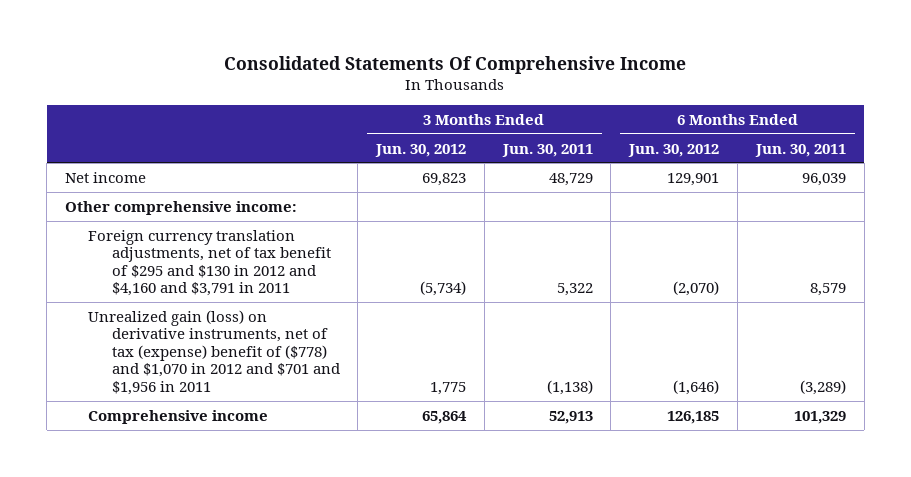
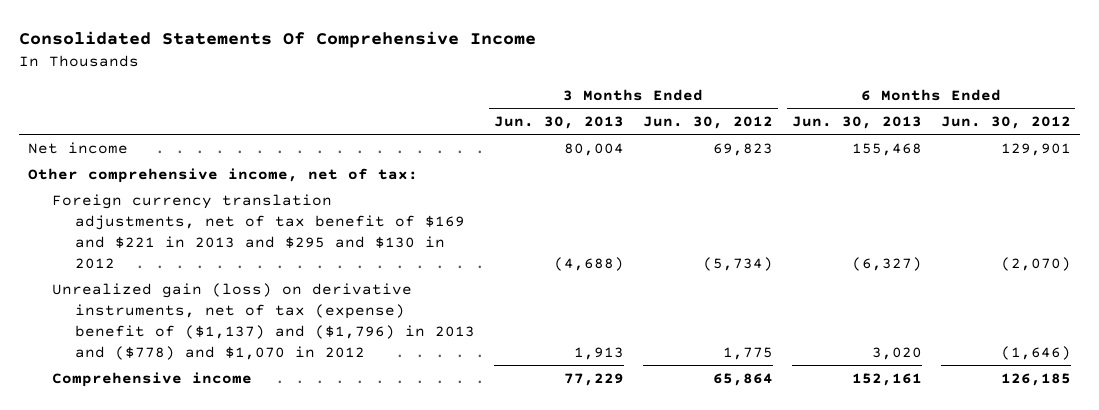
[501,143,593,157] Jun. 30, 2011 -> none
[754,143,846,157] Jun. 30, 2011 -> none
none -> [494,116,625,130] Jun. 30, 2013
none -> [791,116,922,130] Jun. 30, 2013
[64,200,297,215] Other comprehensive income: -> [28,167,419,183] Other comprehensive income, net of tax:
[88,229,331,297] Foreign currency translation adjustments, net of tax benefit of $295 and $130 in 2012 and $4,160 and $3,791 in 2011 -> [51,193,466,269] Foreign currency translation adjustments, net of tax benefit of $169 and $221 in 2013 and $295 and $130 in 2012
[88,309,340,396] Unrealized gain (loss) on derivative instruments, net of tax (expense) benefit of ($778) and $1,070 in 2012 and $701 and $1,956 in 2011 -> [51,282,476,360] Unrealized gain (loss) on derivative instruments, net of tax (expense) benefit of ($1,137) and ($1,796) in 2013 and ($778) and $1,070 in 2012

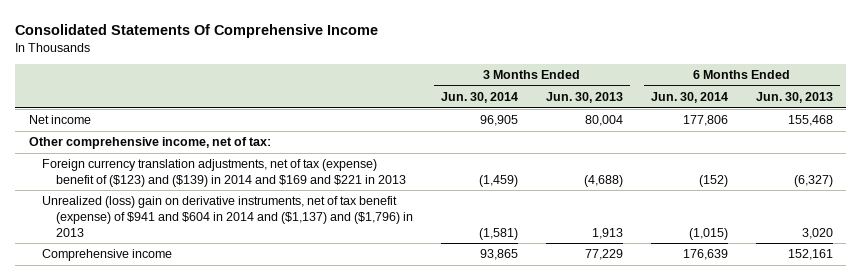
[642,116,773,130] Jun. 30, 2012 -> none
[940,116,1071,130] Jun. 30, 2012 -> none
none -> [440,92,518,104] Jun. 30, 2014
none -> [650,92,728,104] Jun. 30, 2014
[51,193,466,269] Foreign currency translation adjustments, net of tax benefit of $169 and $221 in 2013 and $295 and $130 in 2012 -> [42,159,406,187] Foreign currency translation adjustments, net of tax (expense) benefit of ($123) and ($139) in 2014 and $169 and $221 in 2013
[51,282,476,360] Unrealized gain (loss) on derivative instruments, net of tax (expense) benefit of ($1,137) and ($1,796) in 2013 and ($778) and $1,070 in 2012 -> [42,196,413,237] Unrealized (loss) gain on derivative instruments, net of tax benefit (expense) of $941 and $604 in 2014 and ($1,137) and ($1,796) in 2013

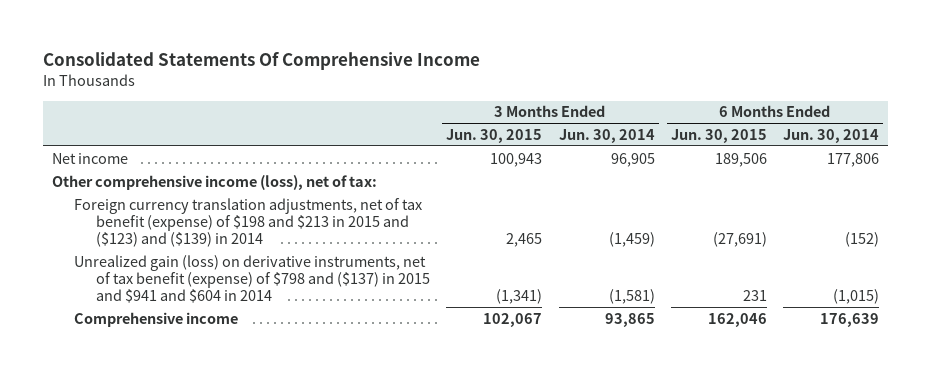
[545,92,623,104] Jun. 30, 2013 -> none
[755,92,833,104] Jun. 30, 2013 -> none
none -> [446,129,543,144] Jun. 30, 2015
none -> [670,129,767,144] Jun. 30, 2015
[28,137,271,150] Other comprehensive income, net of tax: -> [51,174,377,190] Other comprehensive income (loss), net of tax:
[42,159,406,187] Foreign currency translation adjustments, net of tax (expense) benefit of ($123) and ($139) in 2014 and $169 and $221 in 2013 -> [73,197,422,248] Foreign currency translation adjustments, net of tax benefit (expense) of $198 and $213 in 2015 and ($123) and ($139) in 2014
[42,196,413,237] Unrealized (loss) gain on derivative instruments, net of tax benefit (expense) of $941 and $604 in 2014 and ($1,137) and ($1,796) in 2013 -> [73,254,430,304] Unrealized gain (loss) on derivative instruments, net of tax benefit (expense) of $798 and ($137) in 2015 and $941 and $604 in 2014

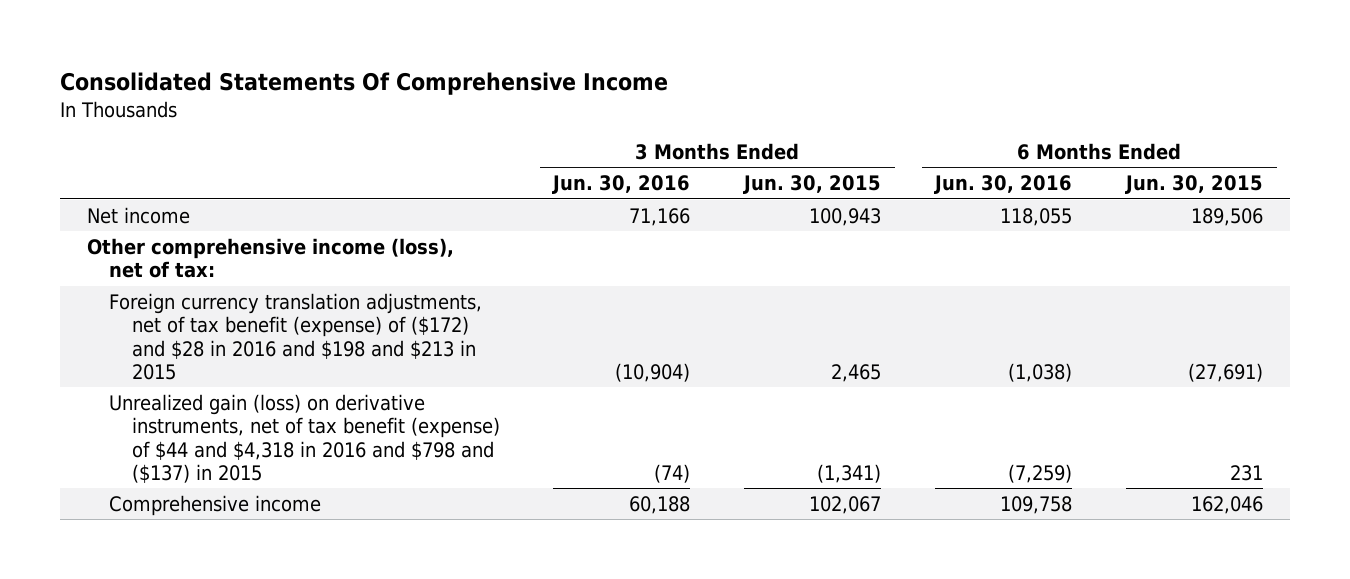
[558,129,655,144] Jun. 30, 2014 -> none
[783,129,880,144] Jun. 30, 2014 -> none
none -> [552,175,691,195] Jun. 30, 2016
none -> [934,175,1073,195] Jun. 30, 2016
[73,197,422,248] Foreign currency translation adjustments, net of tax benefit (expense) of $198 and $213 in 2015 and ($123) and ($139) in 2014 -> [109,292,483,380] Foreign currency translation adjustments, net of tax benefit (expense) of ($172) and $28 in 2016 and $198 and $213 in 2015
[73,254,430,304] Unrealized gain (loss) on derivative instruments, net of tax benefit (expense) of $798 and ($137) in 2015 and $941 and $604 in 2014 -> [109,393,500,483] Unrealized gain (loss) on derivative instruments, net of tax benefit (expense) of $44 and $4,318 in 2016 and $798 and ($137) in 2015

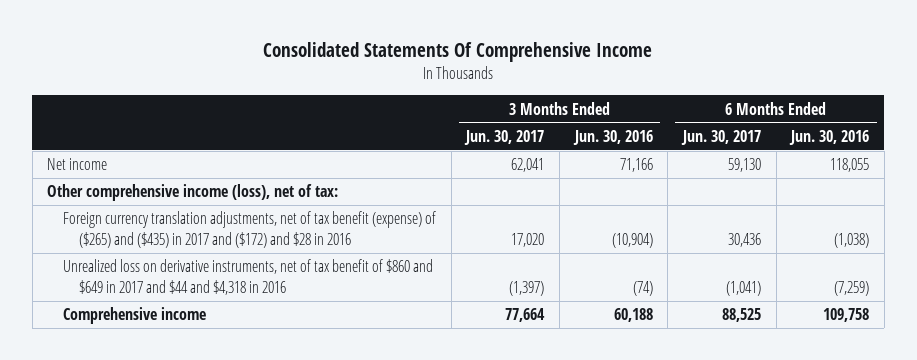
[743,175,882,195] Jun. 30, 2015 -> none
[1125,175,1264,195] Jun. 30, 2015 -> none
none -> [464,130,545,146] Jun. 30, 2017
none -> [680,130,761,146] Jun. 30, 2017
[109,292,483,380] Foreign currency translation adjustments, net of tax benefit (expense) of ($172) and $28 in 2016 and $198 and $213 in 2015 -> [63,211,437,249] Foreign currency translation adjustments, net of tax benefit (expense) of ($265) and ($435) in 2017 and ($172) and $28 in 2016
[109,393,500,483] Unrealized gain (loss) on derivative instruments, net of tax benefit (expense) of $44 and $4,318 in 2016 and $798 and ($137) in 2015 -> [63,259,434,296] Unrealized loss on derivative instruments, net of tax benefit of $860 and $649 in 2017 and $44 and $4,318 in 2016

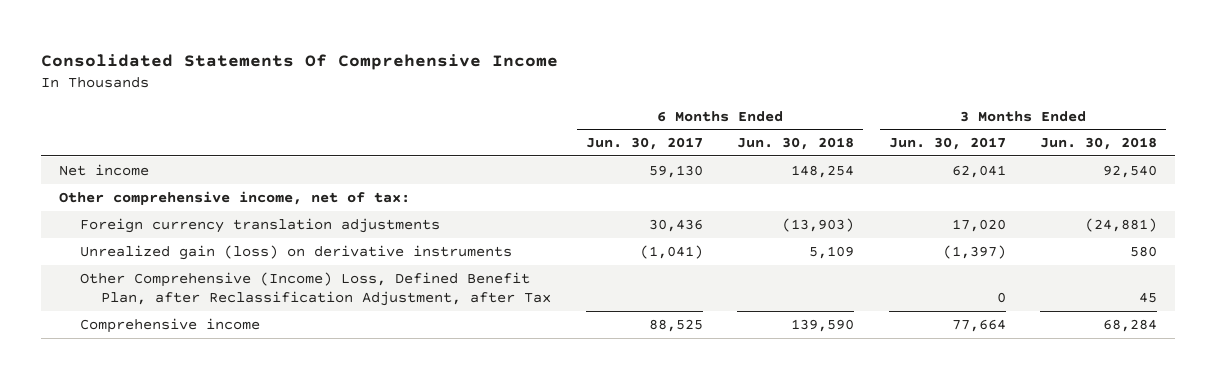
[572,130,653,146] Jun. 30, 2016 -> none
[789,130,870,146] Jun. 30, 2016 -> none
none -> [737,137,855,151] Jun. 30, 2018
none -> [1040,137,1158,151] Jun. 30, 2018
[47,184,339,202] Other comprehensive income (loss), net of tax: -> [58,190,410,205] Other comprehensive income, net of tax:
[63,211,437,249] Foreign currency translation adjustments, net of tax benefit (expense) of ($265) and ($435) in 2017 and ($172) and $28 in 2016 -> [79,217,440,233] Foreign currency translation adjustments
[63,259,434,296] Unrealized loss on derivative instruments, net of tax benefit of $860 and $649 in 2017 and $44 and $4,318 in 2016 -> [79,244,512,260] Unrealized gain (loss) on derivative instruments
none -> [79,271,551,307] Other Comprehensive (Income) Loss, Defined Benefit Plan, after Reclassification Adjustment, after Tax

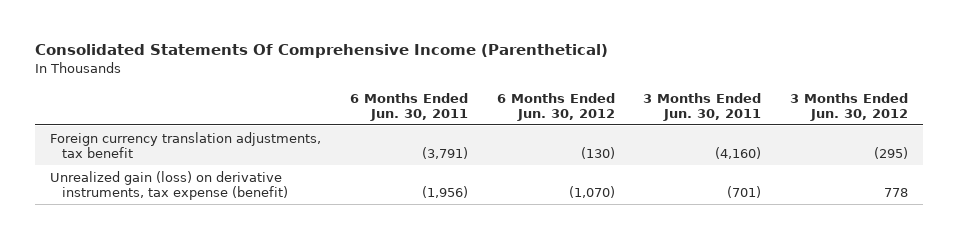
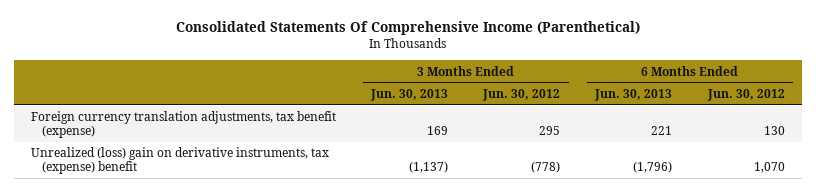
[349,92,468,121] 6 Months Ended Jun. 30, 2011 -> none
[643,92,762,121] 3 Months Ended Jun. 30, 2011 -> none
none -> [370,89,449,102] Jun. 30, 2013
none -> [594,89,673,102] Jun. 30, 2013
[49,131,321,158] Foreign currency translation adjustments, tax benefit -> [31,111,337,139] Foreign currency translation adjustments, tax benefit (expense)
[580,146,615,159] (130) -> [763,126,785,136] 130
[874,146,909,159] (295) -> [539,126,561,136] 295
[49,170,289,200] Unrealized gain (loss) on derivative instruments, tax expense (benefit) -> [31,147,330,175] Unrealized (loss) gain on derivative instruments, tax (expense) benefit
[568,185,615,198] (1,070) -> [753,162,785,174] 1,070
[884,187,909,197] 778 -> [531,161,561,174] (778)

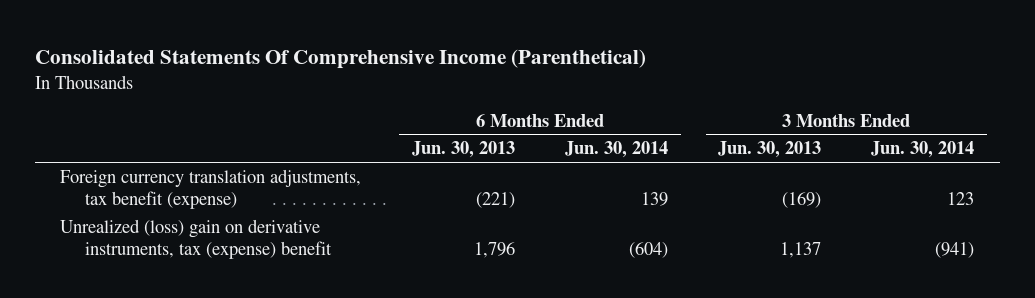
[482,89,561,102] Jun. 30, 2012 -> none
[706,89,785,102] Jun. 30, 2012 -> none
none -> [564,141,668,159] Jun. 30, 2014
none -> [871,141,975,159] Jun. 30, 2014
[427,126,449,136] 169 -> [782,191,822,208] (169)
[651,126,673,136] 221 -> [475,191,515,208] (221)
[409,161,449,174] (1,137) -> [780,241,822,258] 1,137
[633,161,673,174] (1,796) -> [473,241,515,258] 1,796

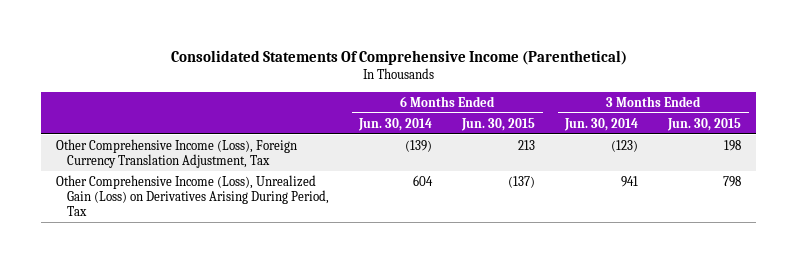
[411,141,515,159] Jun. 30, 2013 -> none
[718,141,822,159] Jun. 30, 2013 -> none
none -> [461,117,536,131] Jun. 30, 2015
none -> [667,117,742,131] Jun. 30, 2015
[60,168,362,209] Foreign currency translation adjustments, tax benefit (expense) -> [56,138,298,168] Other Comprehensive Income (Loss), Foreign Currency Translation Adjustment, Tax
[640,191,668,206] 139 -> [405,139,433,152] (139)
[947,191,975,205] 123 -> [611,139,639,152] (123)
[60,218,333,259] Unrealized (loss) gain on derivative instruments, tax (expense) benefit -> [56,174,330,217] Other Comprehensive Income (Loss), Unrealized Gain (Loss) on Derivatives Arising During Period, Tax
[628,241,668,258] (604) -> [413,174,434,186] 604
[935,241,975,258] (941) -> [621,175,639,187] 941

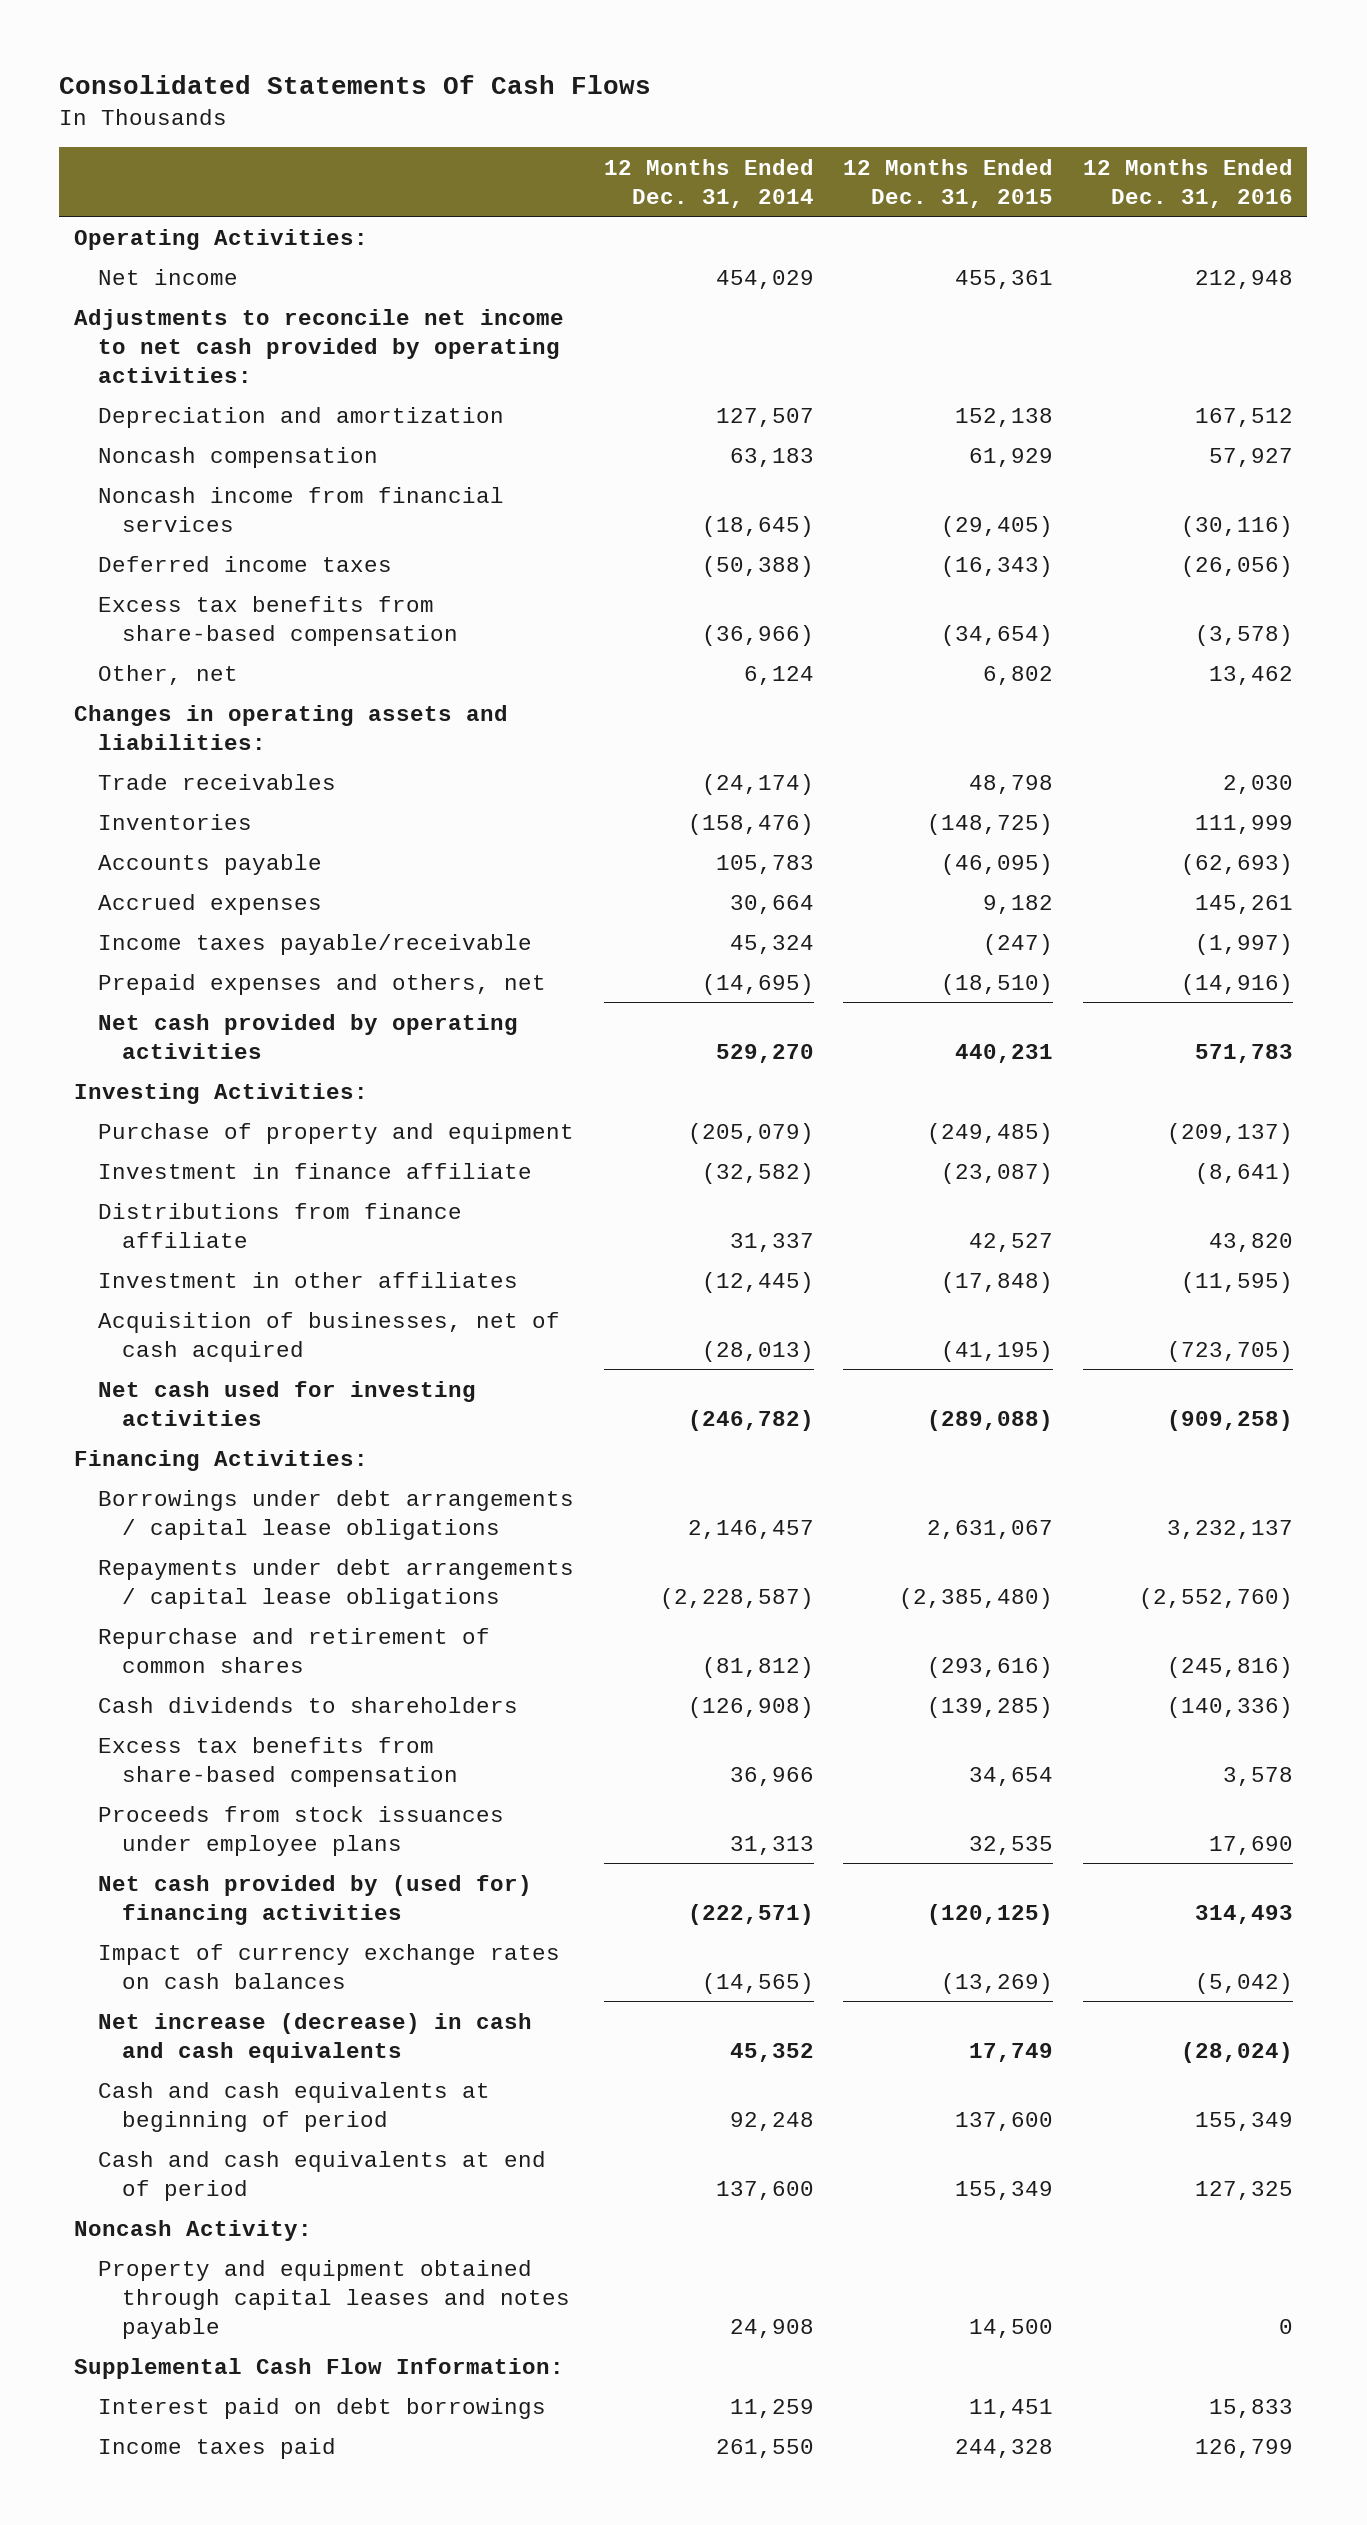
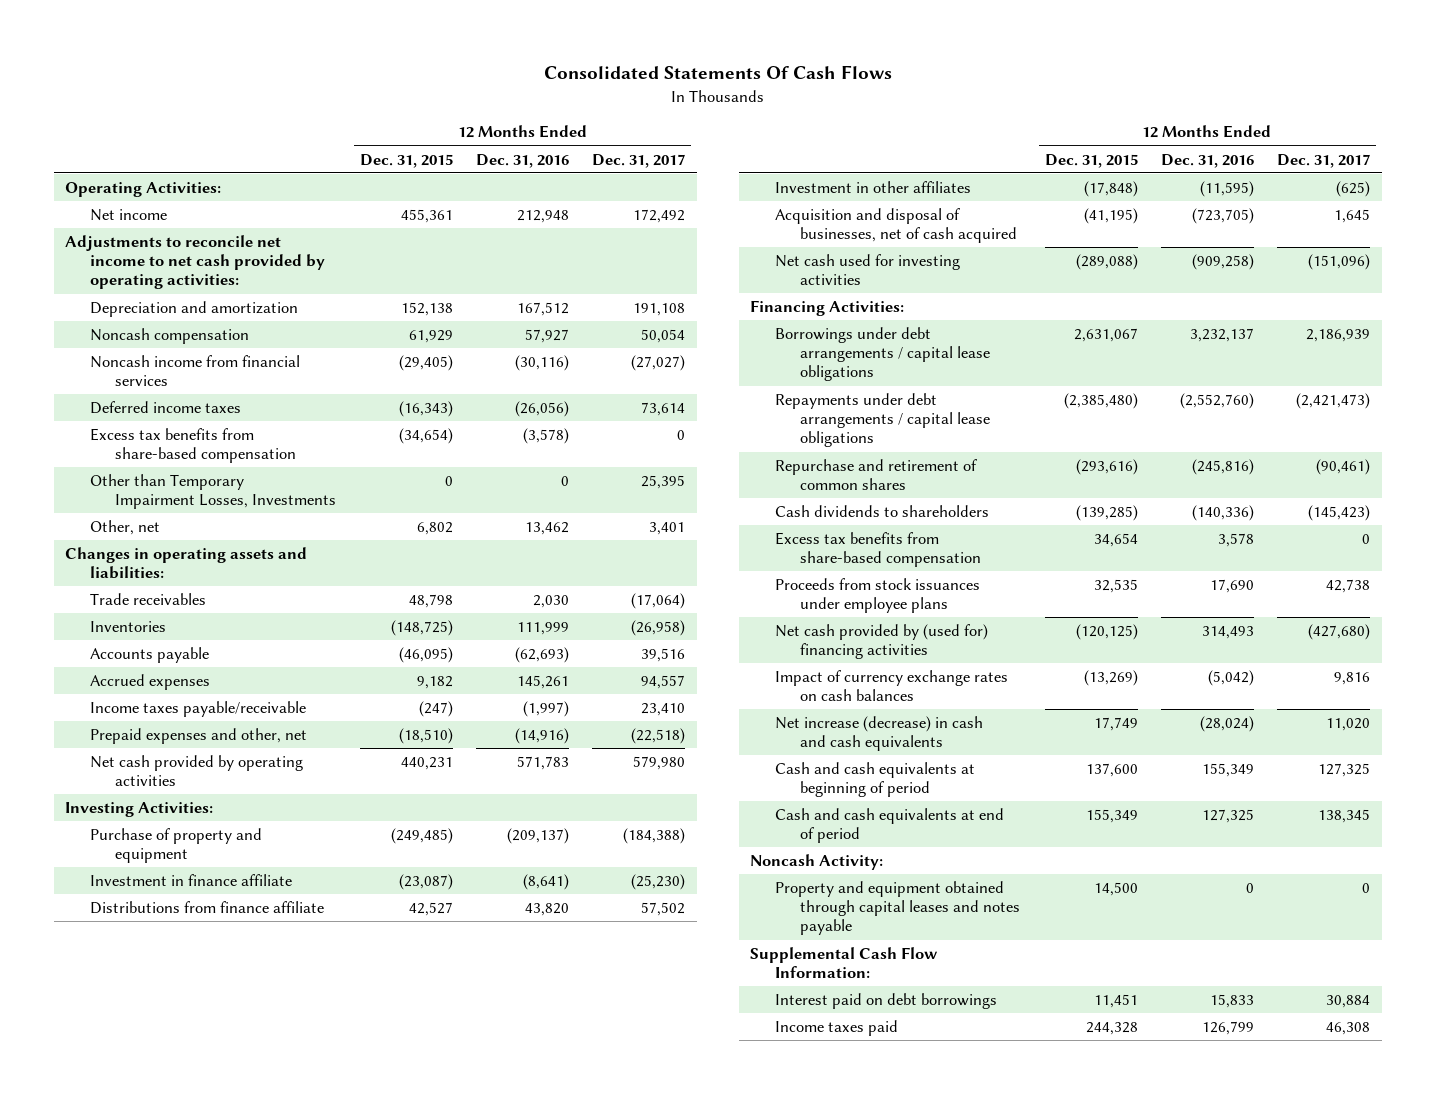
[603,158,814,208] 12 Months Ended Dec. 31, 2014 -> none
none -> [592,153,686,168] Dec. 31, 2017
none -> [90,474,337,510] Other than Temporary Impairment Losses, Investments
[98,973,547,995] Prepaid expenses and others, net -> [90,728,308,745] Prepaid expenses and other, net
[98,1311,561,1362] Acquisition of businesses, net of cash acquired -> [775,208,1018,244] Acquisition and disposal of businesses, net of cash acquired

